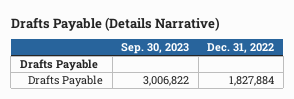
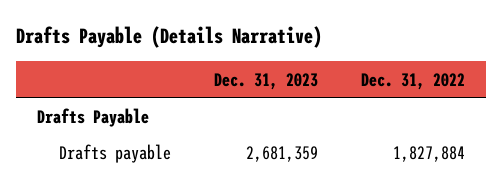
[121,43,190,55] Sep. 30, 2023 -> none
none -> [213,72,318,90] Dec. 31, 2023
[28,75,104,88] Drafts Payable -> [58,144,171,164] Drafts payable

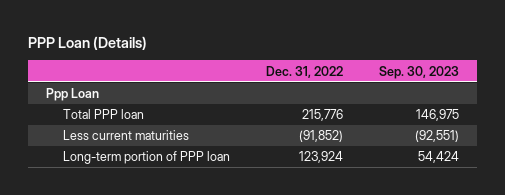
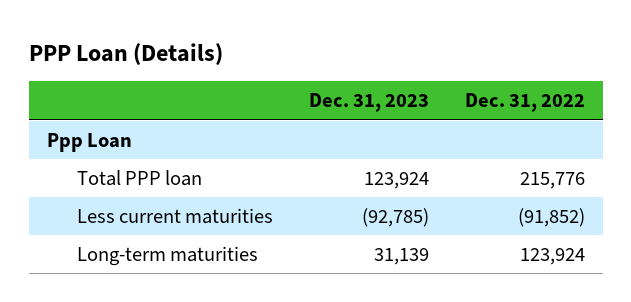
[378,65,459,79] Sep. 30, 2023 -> none
none -> [308,93,429,113] Dec. 31, 2023
[63,151,231,165] Long-term portion of PPP loan -> [76,246,258,267] Long-term maturities

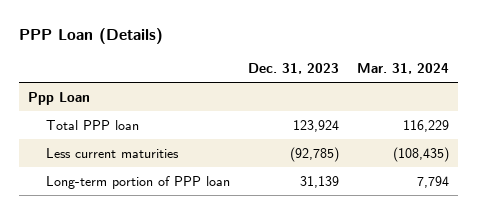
[464,93,585,113] Dec. 31, 2022 -> none
none -> [356,62,449,74] Mar. 31, 2024
[76,246,258,267] Long-term maturities -> [46,176,231,190] Long-term portion of PPP loan

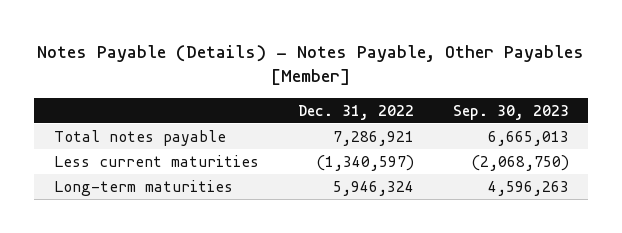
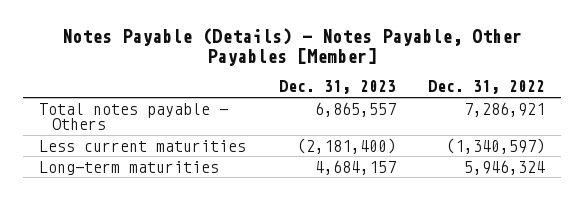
[452,104,569,120] Sep. 30, 2023 -> none
none -> [278,80,396,95] Dec. 31, 2023
[53,129,226,146] Total notes payable -> [39,102,229,130] Total notes payable - Others

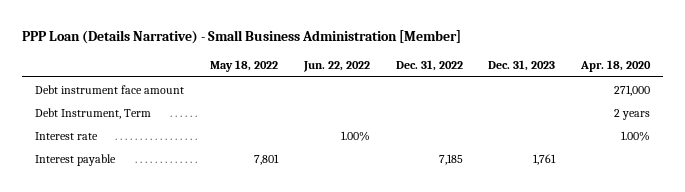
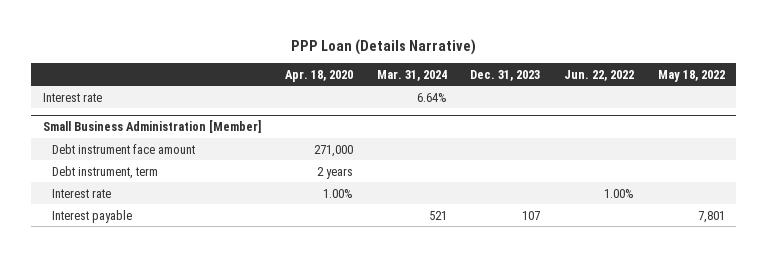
[22,30,462,45] PPP Loan (Details Narrative) - Small Business Administration [Member] -> [290,38,476,55] PPP Loan (Details Narrative)
[395,60,463,72] Dec. 31, 2022 -> none
none -> [376,69,447,81] Mar. 31, 2024
none -> [43,92,103,102] Interest rate
none -> [43,120,262,134] Small Business Administration [Member]
[35,107,152,119] Debt Instrument, Term -> [51,165,158,179] Debt instrument, term
[533,153,557,165] 1,761 -> [522,210,541,220] 107

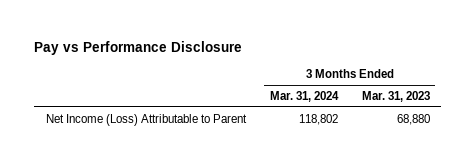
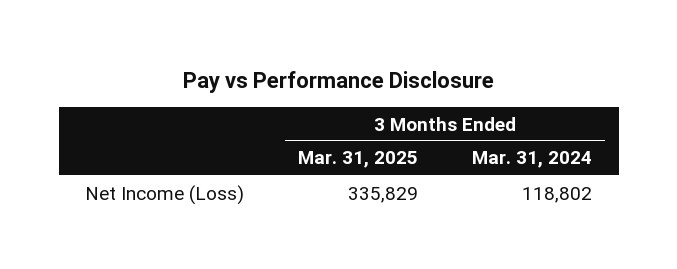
[361,91,430,103] Mar. 31, 2023 -> none
none -> [298,151,419,169] Mar. 31, 2025
[45,113,247,126] Net Income (Loss) Attributable to Parent -> [85,184,245,205] Net Income (Loss)

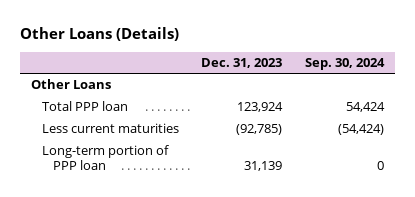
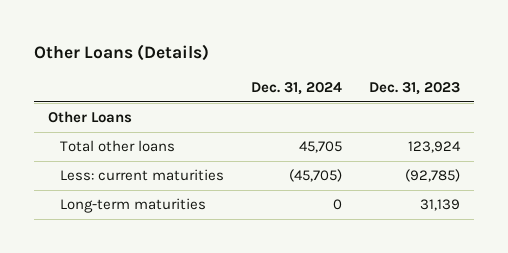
[305,57,386,70] Sep. 30, 2024 -> none
none -> [251,81,343,95] Dec. 31, 2024
[41,101,128,112] Total PPP loan -> [60,140,176,153] Total other loans
[41,123,179,134] Less current maturities -> [60,169,225,182] Less: current maturities
[41,145,169,171] Long-term portion of PPP loan -> [60,198,207,214] Long-term maturities

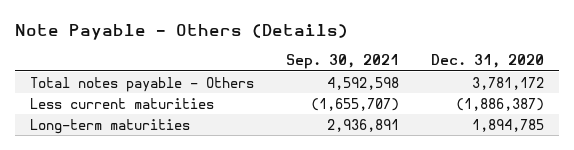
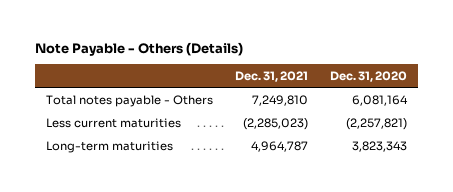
[285,54,399,70] Sep. 30, 2021 -> none
none -> [235,71,309,83] Dec. 31, 2021
[471,76,544,90] 3,781,172 -> [352,94,409,106] 6,081,164
[455,97,544,111] (1,886,387) -> [346,117,408,130] (2,257,821)
[471,118,544,132] 1,894,785 -> [352,140,408,152] 3,823,343

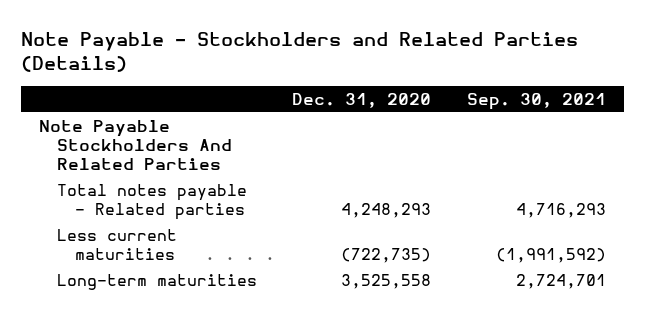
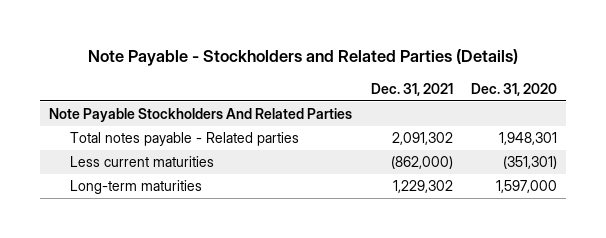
[467,92,607,110] Sep. 30, 2021 -> none
none -> [370,82,453,96] Dec. 31, 2021
[341,202,432,218] 4,248,293 -> [499,132,558,146] 1,948,301
[341,247,432,263] (722,735) -> [503,156,558,170] (351,301)
[341,273,432,289] 3,525,558 -> [496,180,558,194] 1,597,000

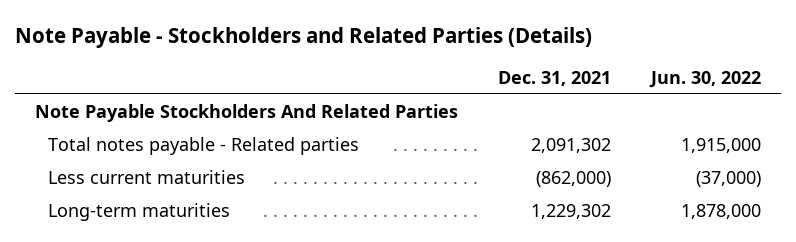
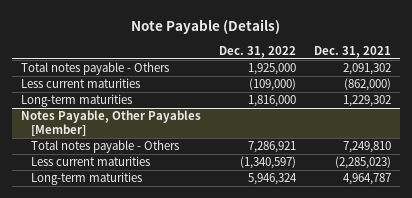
[14,26,592,48] Note Payable - Stockholders and Related Parties (Details) -> [131,18,281,34] Note Payable (Details)
[649,70,762,88] Jun. 30, 2022 -> none
none -> [219,45,297,58] Dec. 31, 2022
[35,104,459,123] Note Payable Stockholders And Related Parties -> none
[47,137,359,156] Total notes payable - Related parties -> [21,62,170,76] Total notes payable - Others
none -> [21,110,202,136] Notes Payable, Other Payables [Member]
none -> [31,140,180,154] Total notes payable - Others
none -> [31,156,151,167] Less current maturities
none -> [31,172,143,186] Long-term maturities

